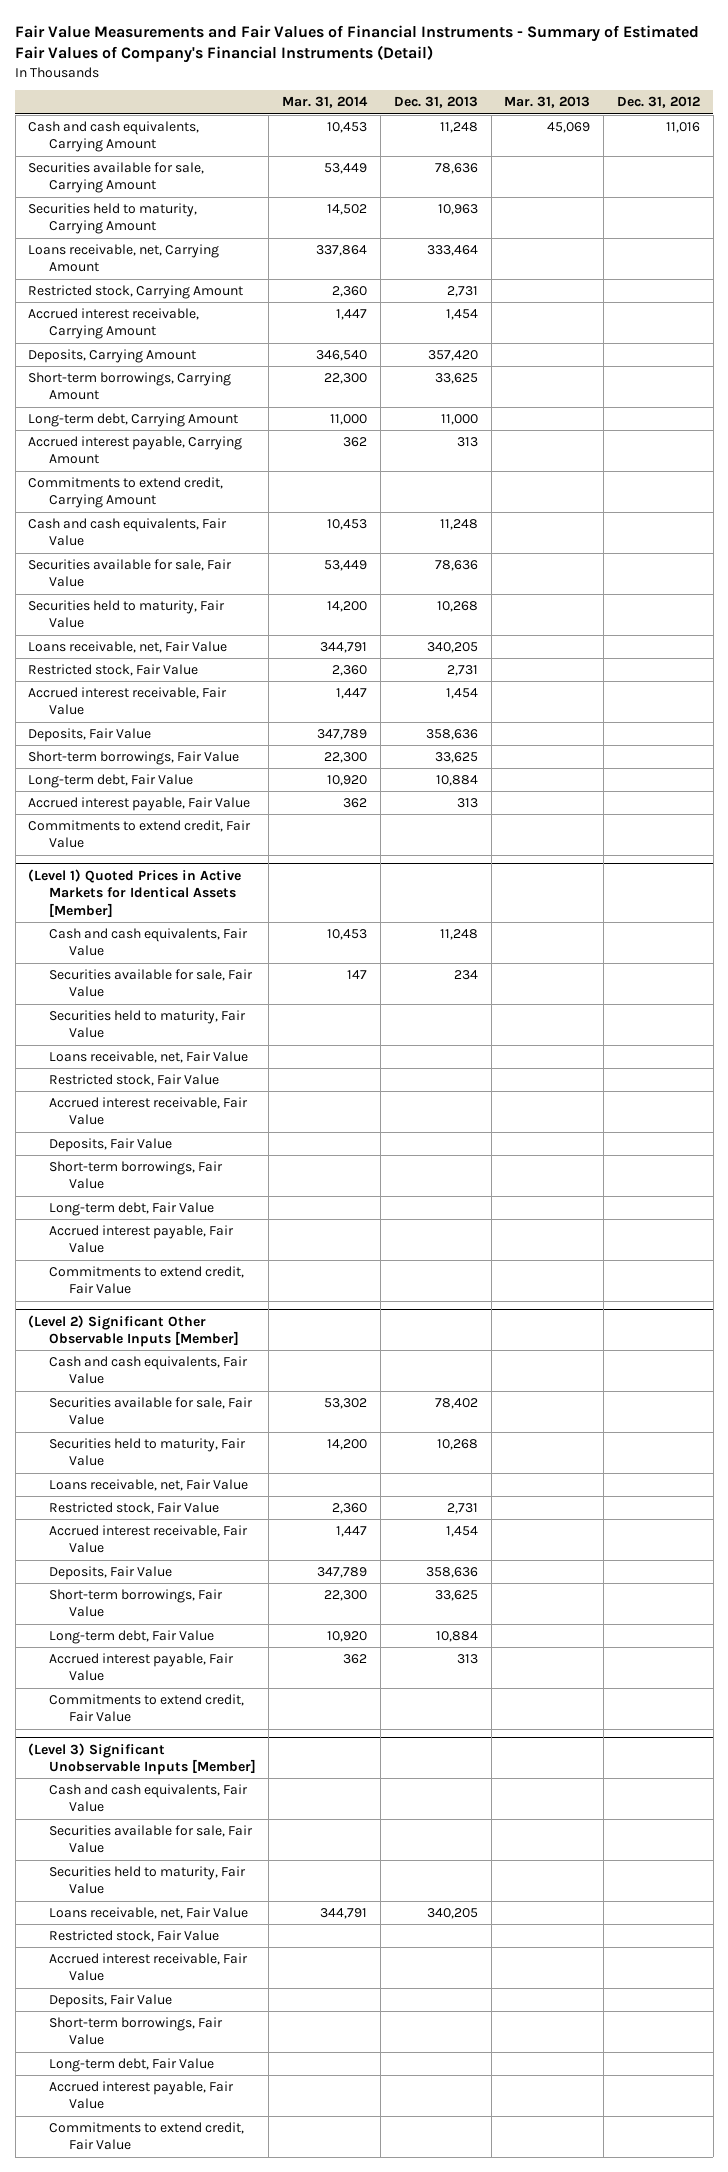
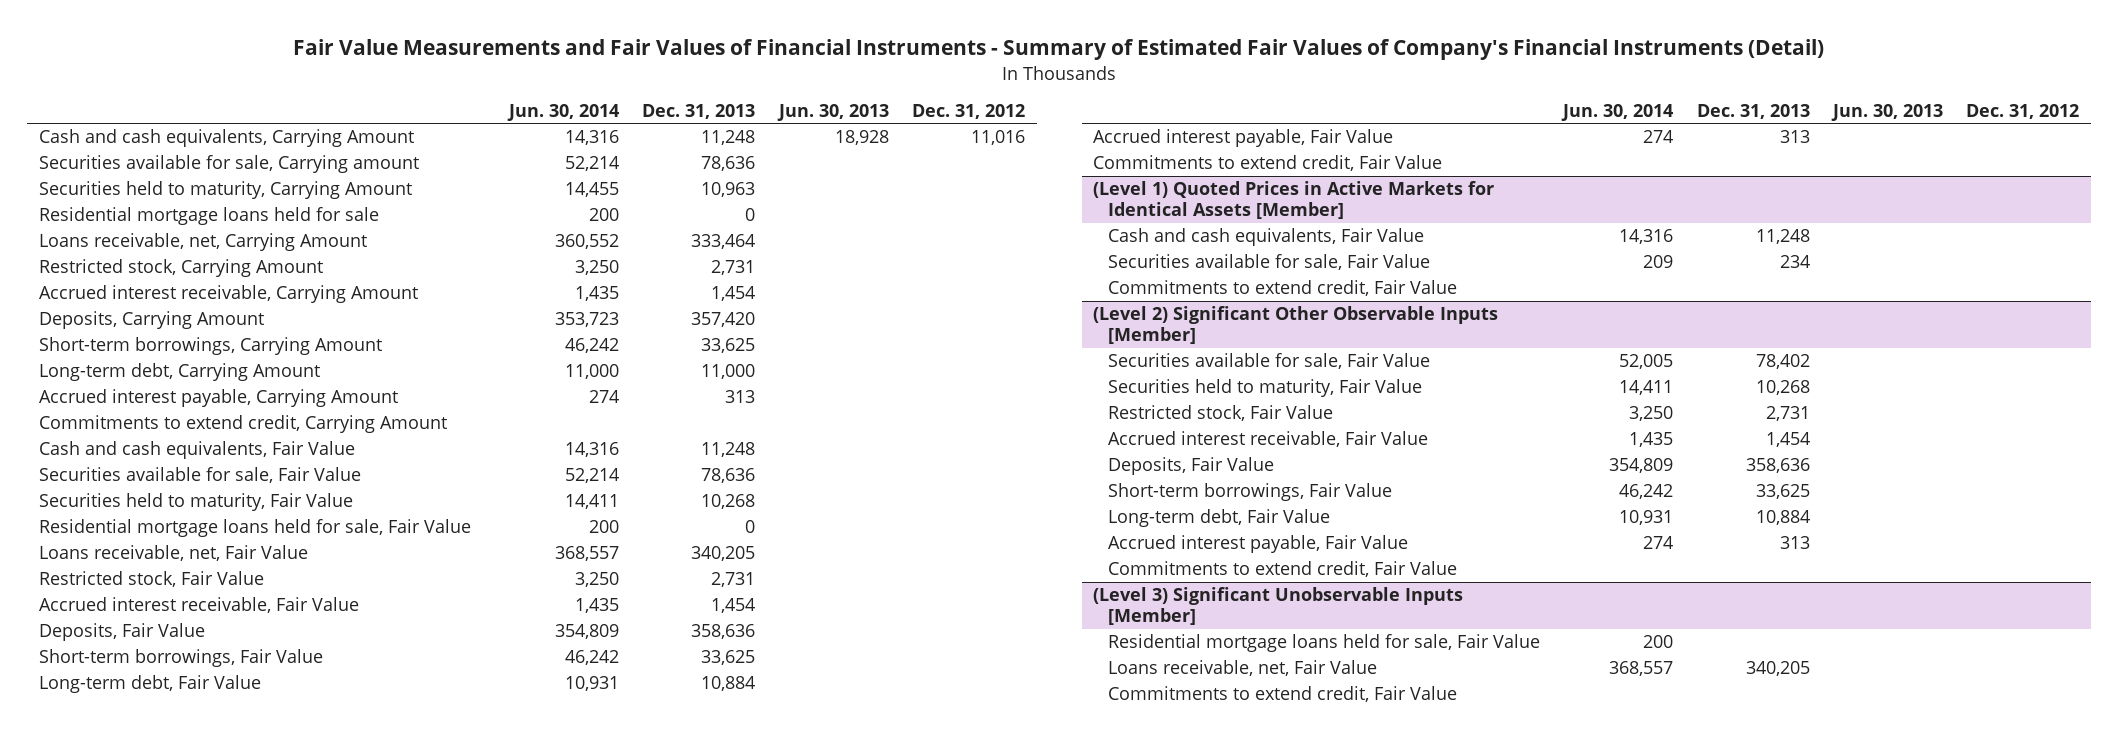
[282,96,369,109] Mar. 31, 2014 -> none
[504,96,591,109] Mar. 31, 2013 -> none
none -> [507,103,620,121] Jun. 30, 2014
none -> [776,103,889,121] Jun. 30, 2013
[28,161,205,194] Securities available for sale, Carrying Amount -> [38,155,419,174] Securities available for sale, Carrying amount
none -> [38,207,379,226] Residential mortgage loans held for sale
none -> [38,519,471,538] Residential mortgage loans held for sale, Fair Value
[48,1009,246,1039] Securities held to maturity, Fair Value -> none
[48,1050,248,1063] Loans receivable, net, Fair Value -> none
[48,1073,219,1086] Restricted stock, Fair Value -> none
[48,1096,248,1126] Accrued interest receivable, Fair Value -> none
[48,1137,172,1152] Deposits, Fair Value -> none
[48,1160,223,1190] Short-term borrowings, Fair Value -> none
[48,1201,214,1216] Long-term debt, Fair Value -> none
[48,1224,234,1254] Accrued interest payable, Fair Value -> none
[48,1355,248,1385] Cash and cash equivalents, Fair Value -> none
[48,1478,248,1491] Loans receivable, net, Fair Value -> none
[48,1783,248,1813] Cash and cash equivalents, Fair Value -> none
[48,1824,253,1854] Securities available for sale, Fair Value -> none
[48,1865,246,1895] Securities held to maturity, Fair Value -> none
none -> [1108,634,1541,653] Residential mortgage loans held for sale, Fair Value
[48,1929,219,1942] Restricted stock, Fair Value -> none
[48,1952,248,1982] Accrued interest receivable, Fair Value -> none
[48,1993,172,2008] Deposits, Fair Value -> none
[48,2016,223,2046] Short-term borrowings, Fair Value -> none
[48,2057,214,2072] Long-term debt, Fair Value -> none
[48,2080,234,2110] Accrued interest payable, Fair Value -> none

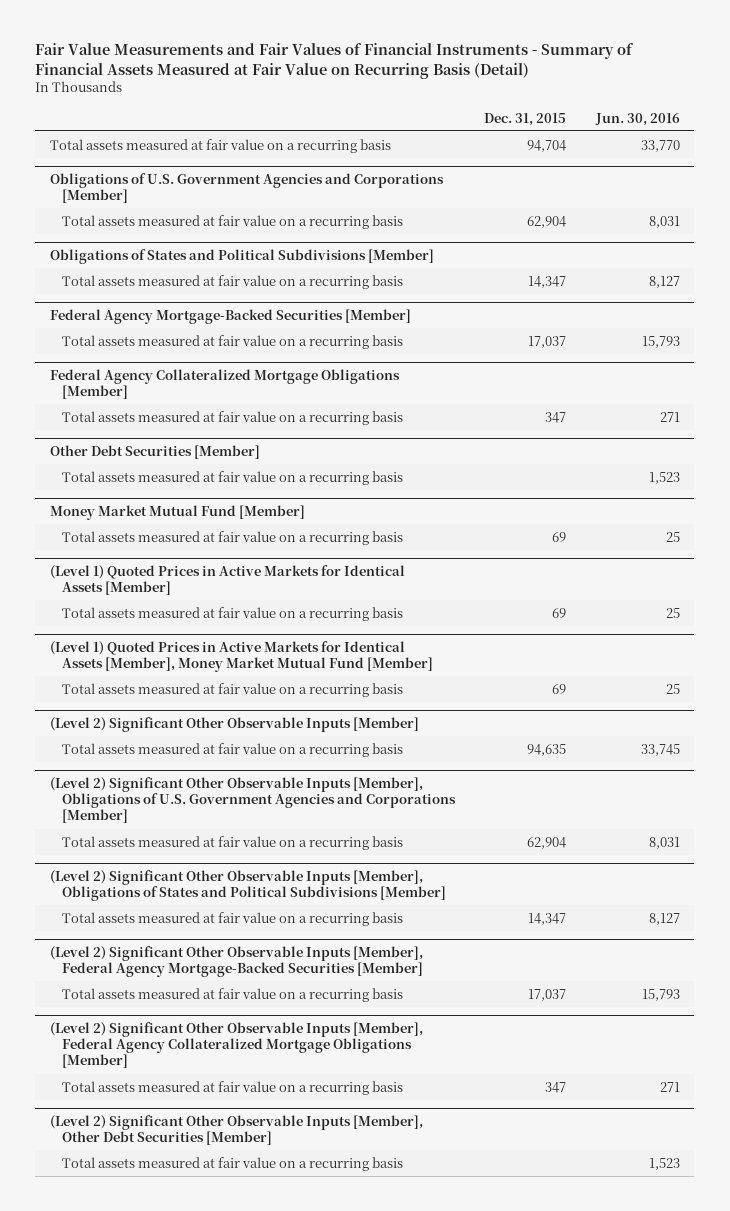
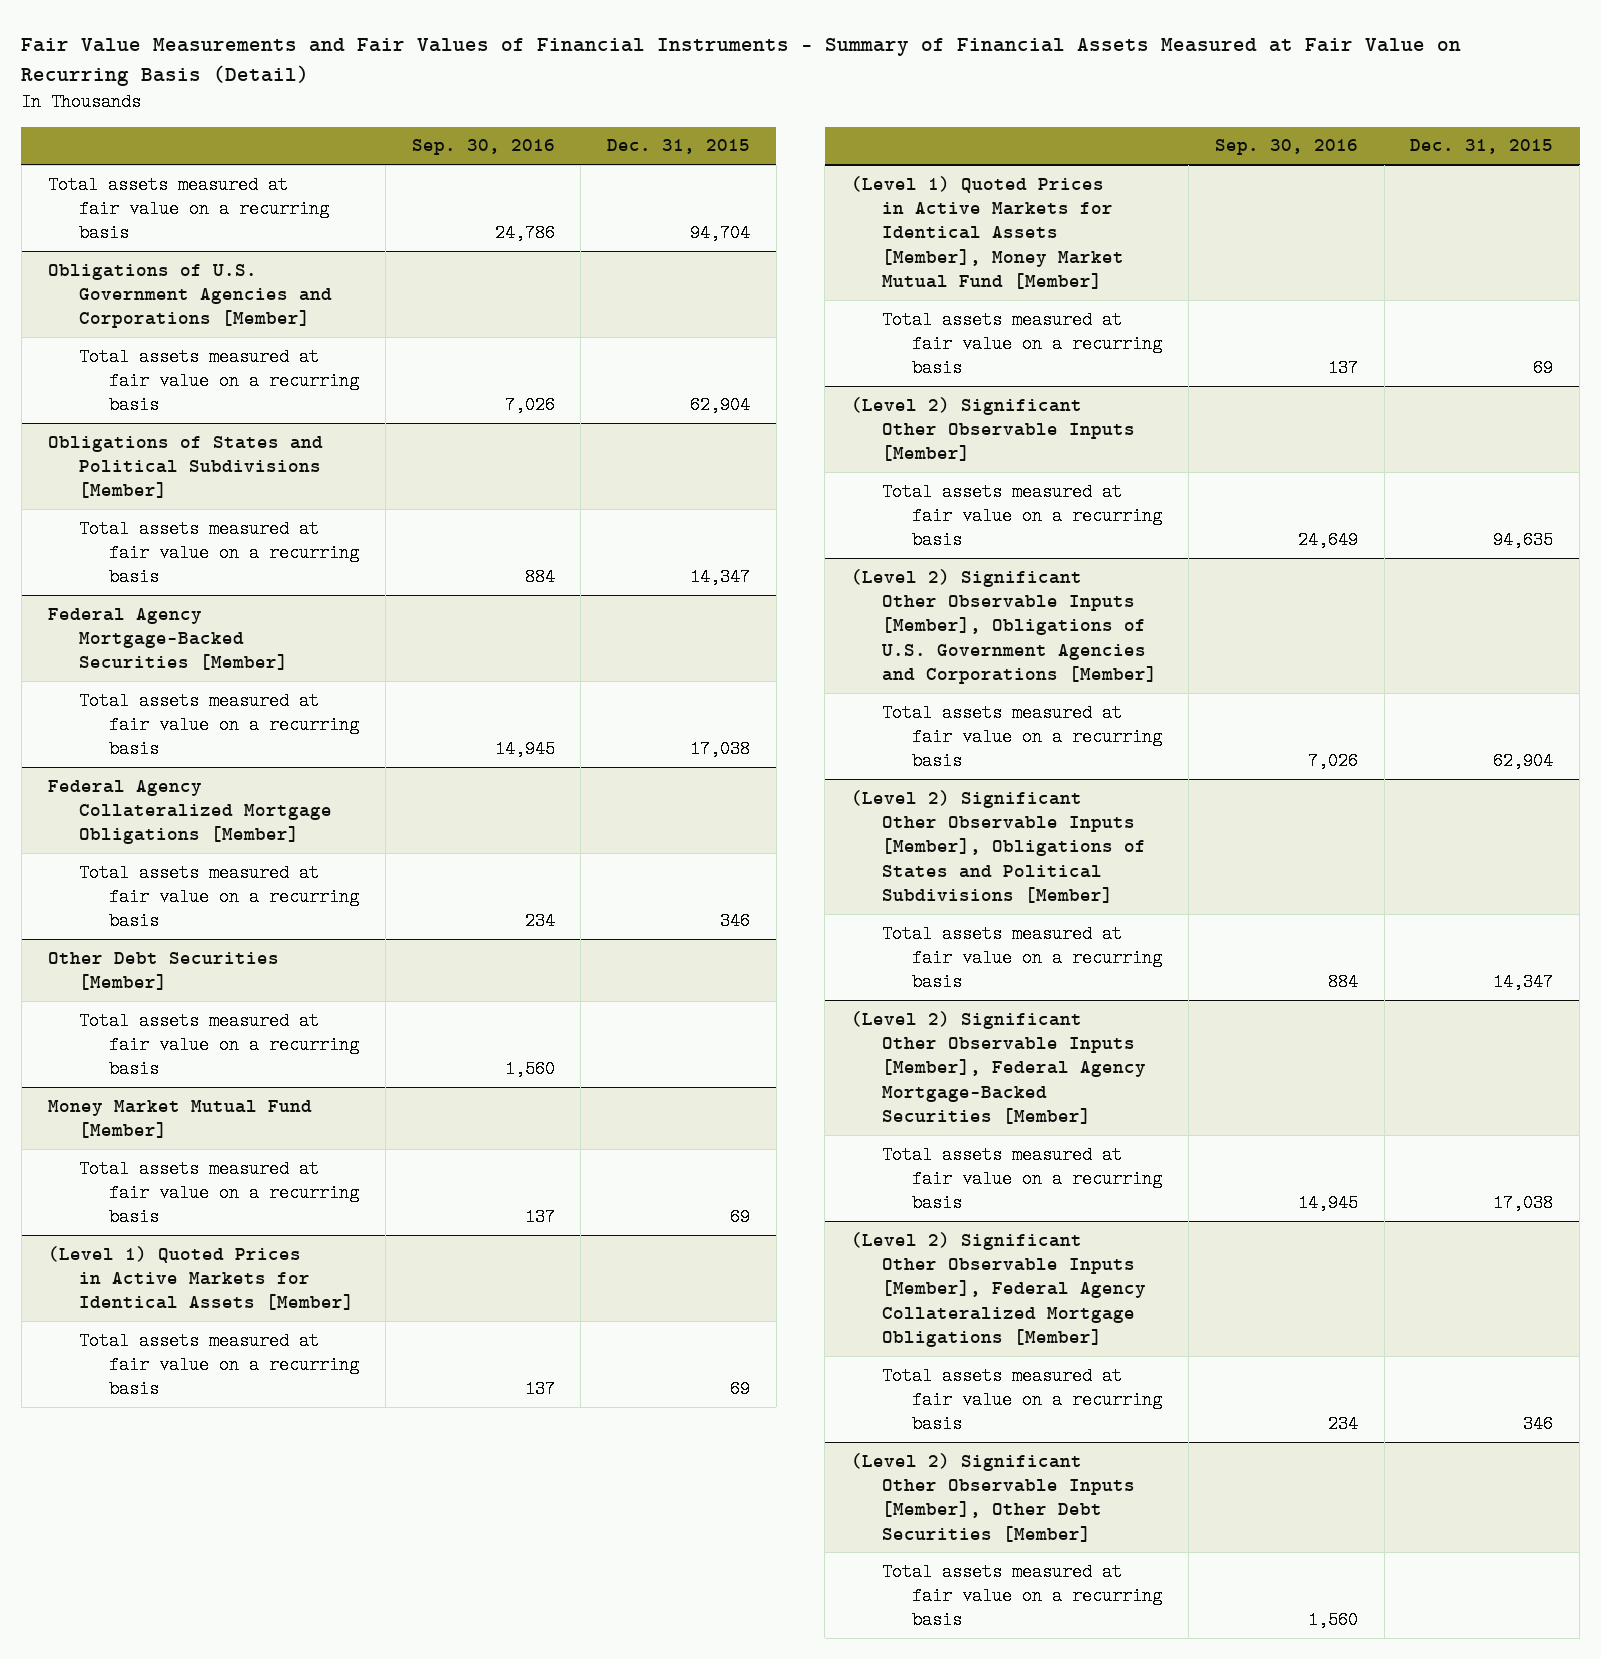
[594,112,680,126] Jun. 30, 2016 -> none
none -> [411,139,555,156] Sep. 30, 2016
[528,335,567,348] 17,037 -> [690,740,751,759] 17,038
[545,411,567,423] 347 -> [720,912,751,931] 346
[528,988,567,1001] 17,037 -> [1493,1194,1554,1213] 17,038
[545,1081,567,1093] 347 -> [1523,1415,1554,1434] 346

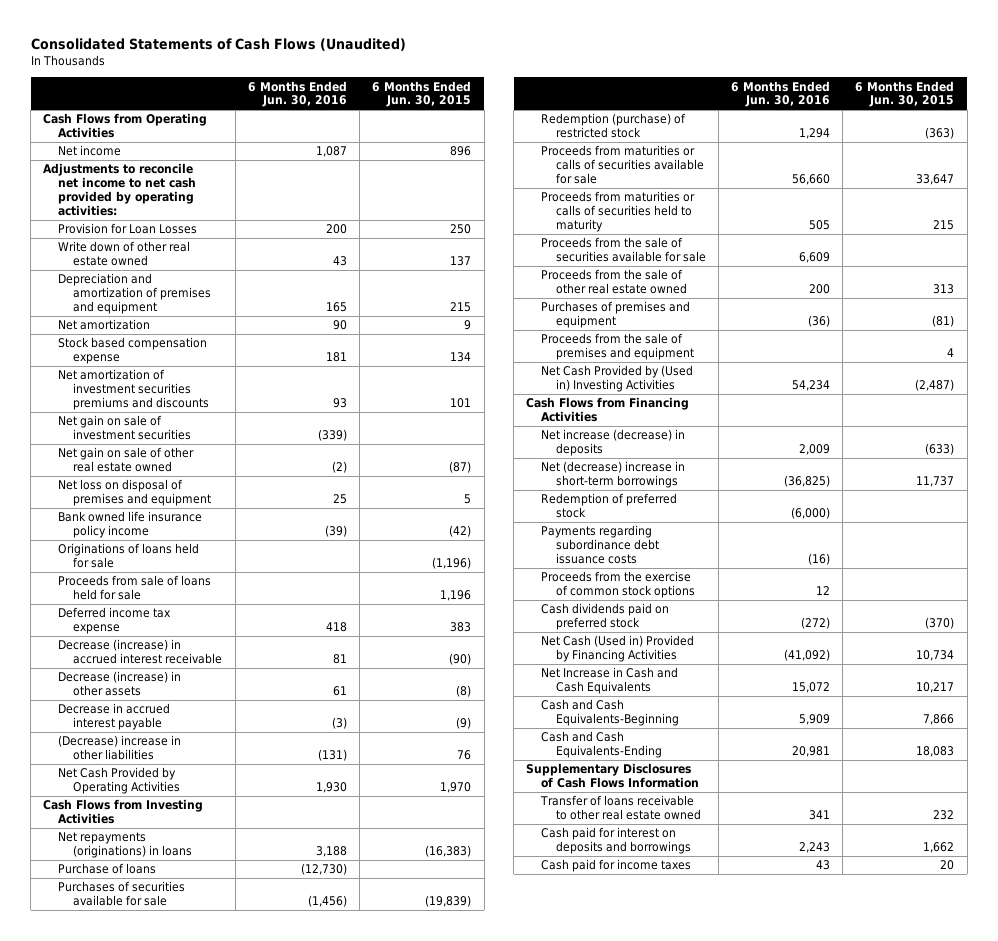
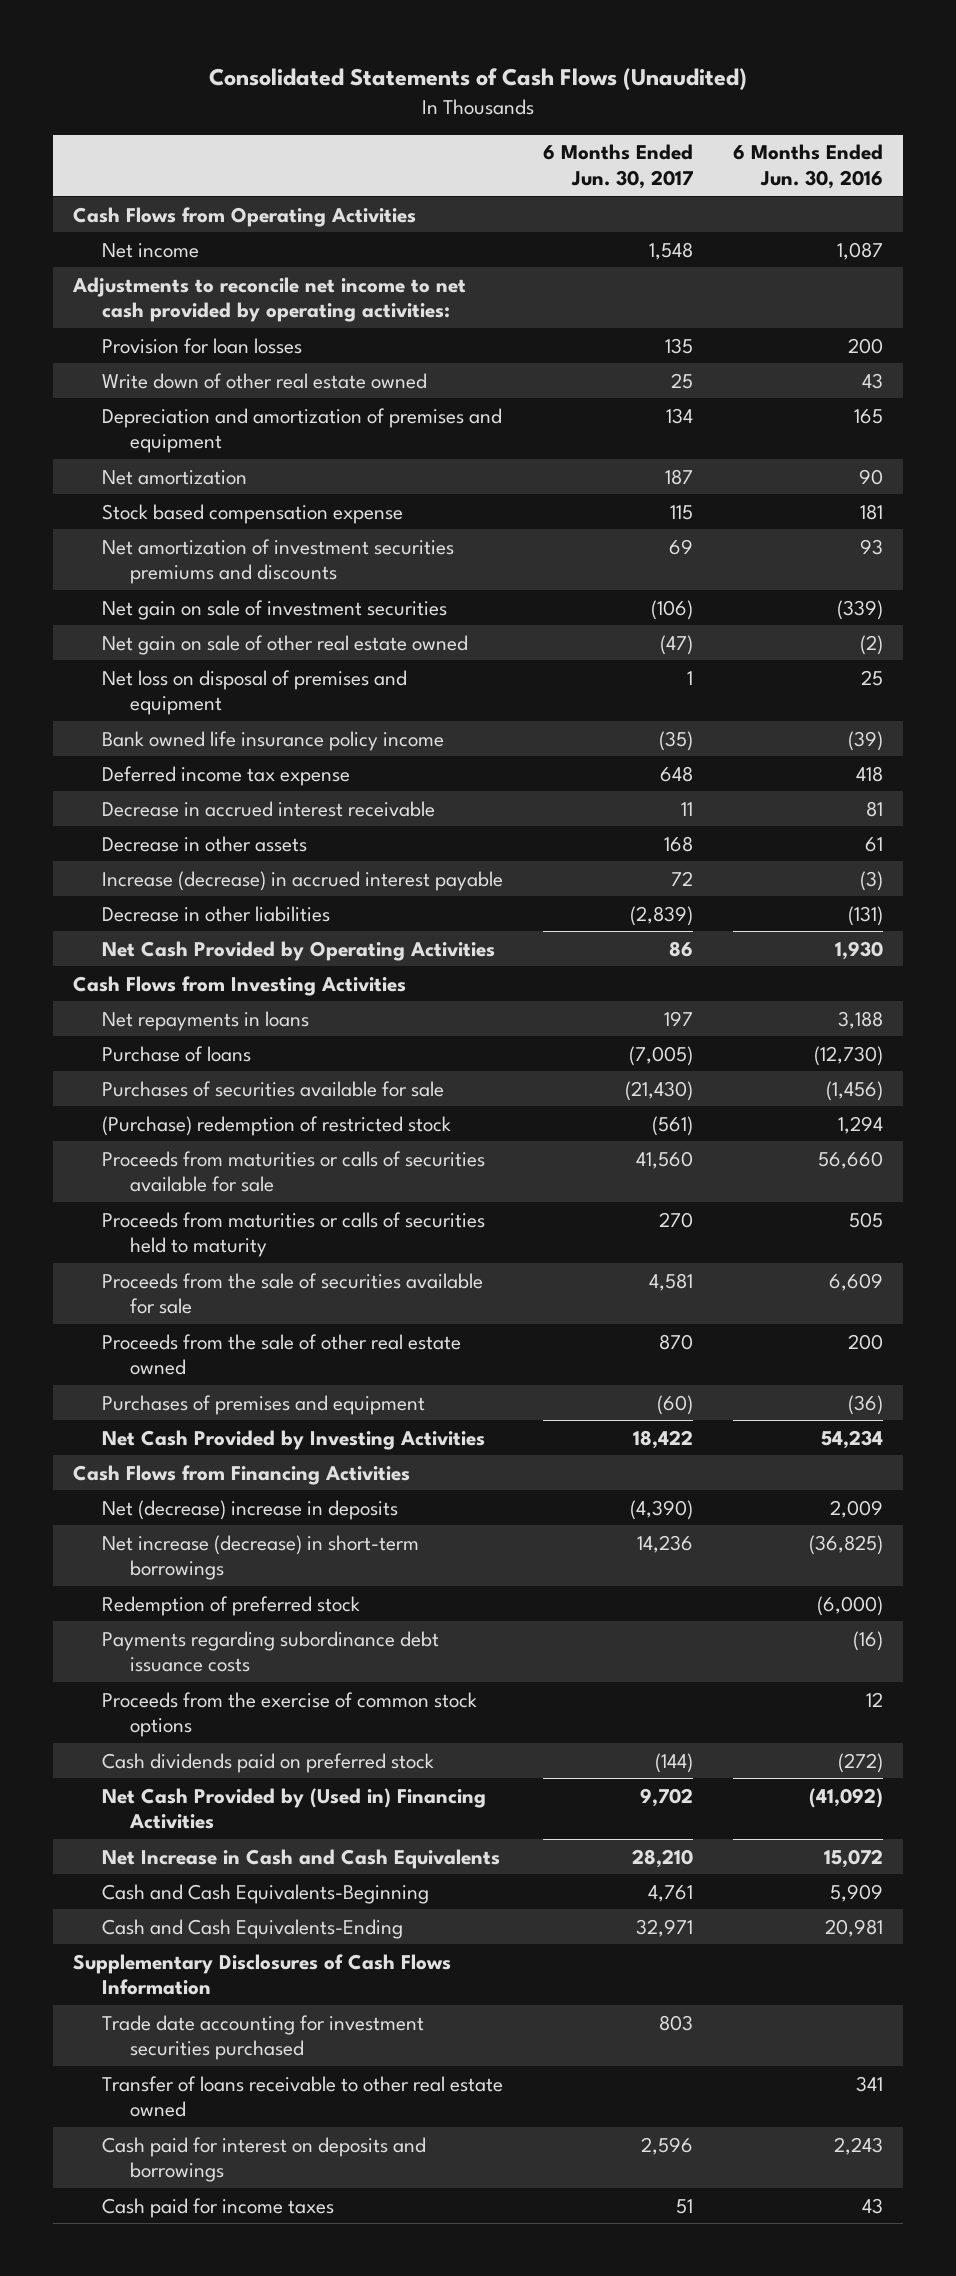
[372,80,472,108] 6 Months Ended Jun. 30, 2015 -> none
none -> [542,144,693,189] 6 Months Ended Jun. 30, 2017
[58,223,198,235] Provision for Loan Losses -> [101,337,302,354] Provision for loan losses
[58,543,200,569] Originations of loans held for sale -> none
[58,575,212,601] Proceeds from sale of loans held for sale -> none
[58,639,222,665] Decrease (increase) in accrued interest receivable -> [101,800,435,817] Decrease in accrued interest receivable
[58,671,182,697] Decrease (increase) in other assets -> [101,835,307,852] Decrease in other assets
[58,703,171,731] Decrease in accrued interest payable -> [101,870,503,891] Increase (decrease) in accrued interest payable
[58,735,182,761] (Decrease) increase in other liabilities -> [101,905,330,922] Decrease in other liabilities
[58,832,192,859] Net repayments (originations) in loans -> [101,1010,309,1031] Net repayments in loans
[541,113,687,139] Redemption (purchase) of restricted stock -> [101,1115,451,1136] (Purchase) redemption of restricted stock
[541,333,694,361] Proceeds from the sale of premises and equipment -> none
[541,365,694,393] Net Cash Provided by (Used in) Investing Activities -> [101,1429,485,1450] Net Cash Provided by Investing Activities
[541,429,686,457] Net increase (decrease) in deposits -> [101,1499,398,1520] Net (decrease) increase in deposits
[541,461,686,489] Net (decrease) increase in short-term borrowings -> [101,1534,419,1581] Net increase (decrease) in short-term borrowings
[541,635,695,663] Net Cash (Used in) Provided by Financing Activities -> [101,1787,486,1830] Net Cash Provided by (Used in) Financing Activities
none -> [101,2014,424,2061] Trade date accounting for investment securities purchased

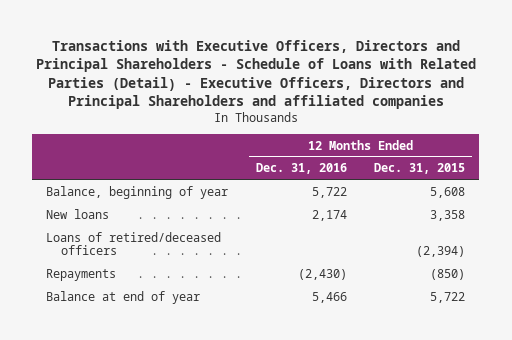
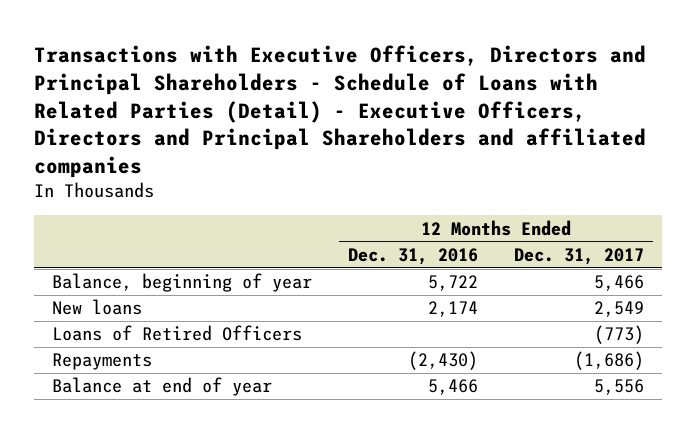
[374,163,466,175] Dec. 31, 2015 -> none
none -> [513,247,644,265] Dec. 31, 2017
[46,231,222,256] Loans of retired/deceased officers -> [52,325,303,342] Loans of Retired Officers

